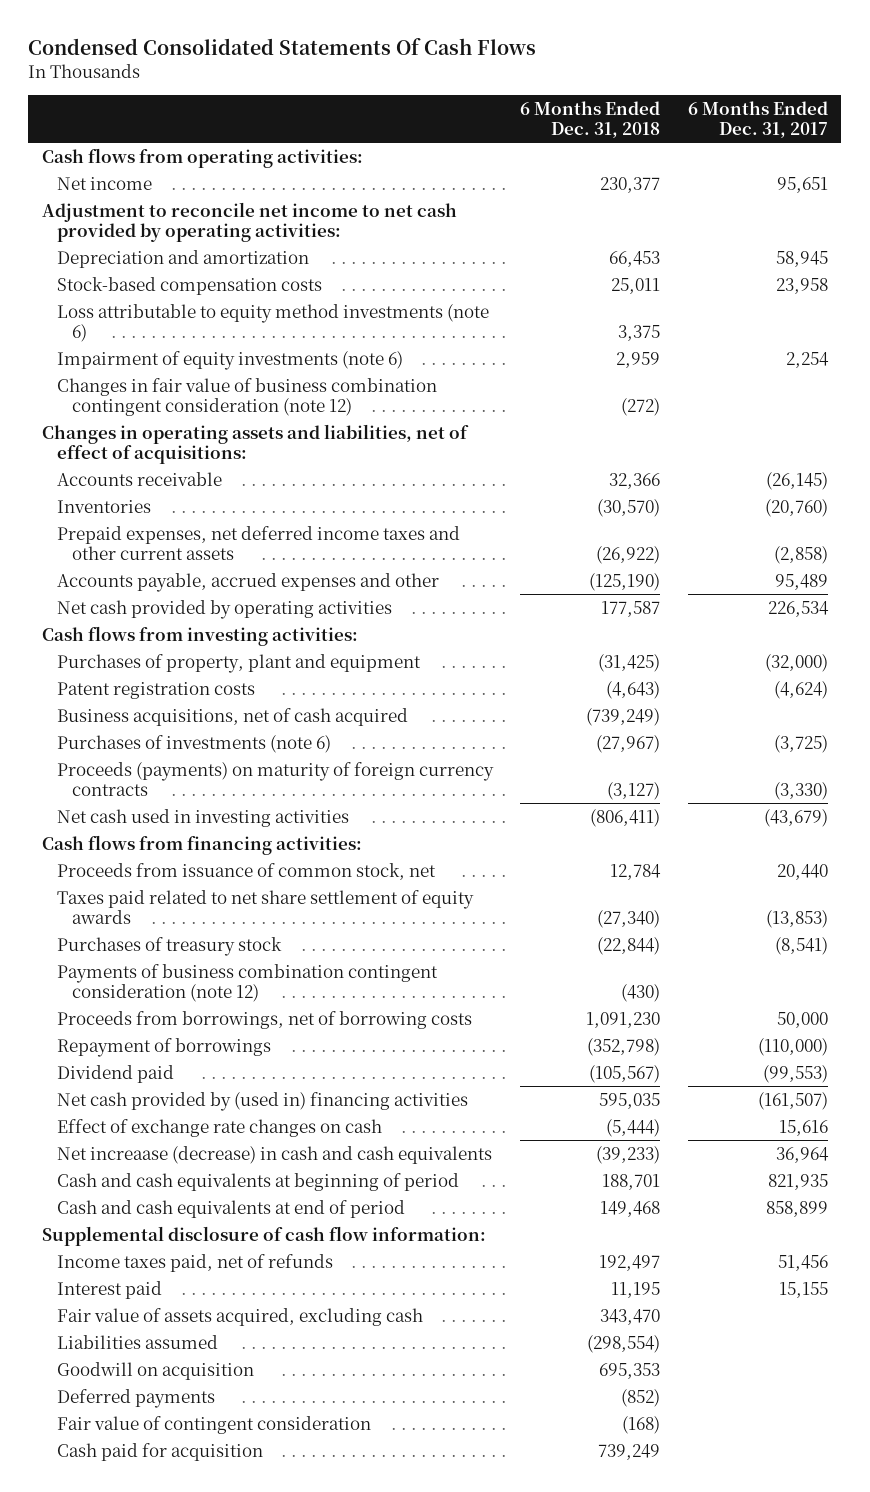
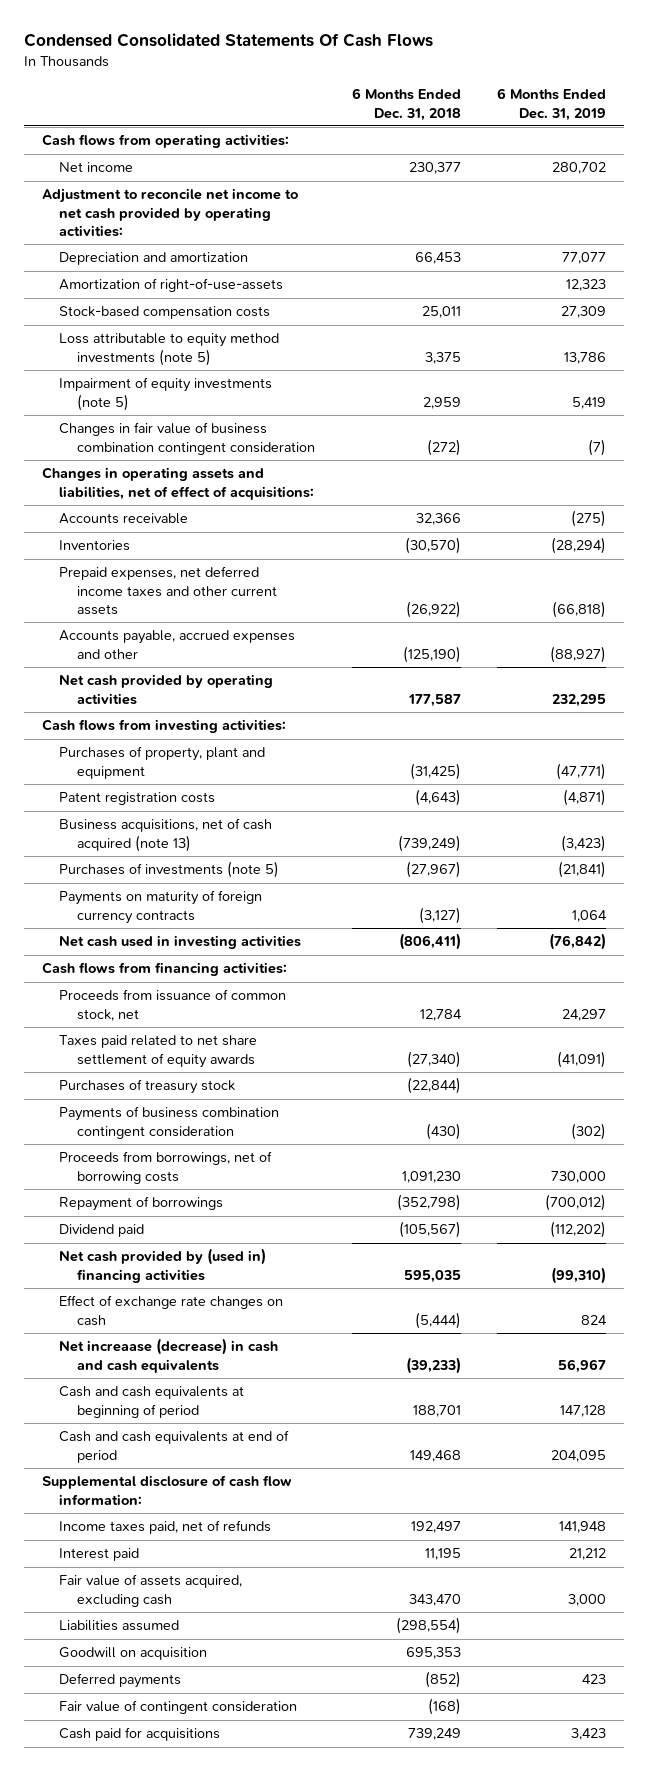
[687,100,828,138] 6 Months Ended Dec. 31, 2017 -> none
none -> [497,88,607,121] 6 Months Ended Dec. 31, 2019
none -> [59,278,284,293] Amortization of right-of-use-assets
[56,303,489,342] Loss attributable to equity method investments (note 6) -> [59,333,280,366] Loss attributable to equity method investments (note 5)
[56,350,403,370] Impairment of equity investments (note 6) -> [59,377,273,411] Impairment of equity investments (note 5)
[56,377,437,416] Changes in fair value of business combination contingent consideration (note 12) -> [59,422,316,455] Changes in fair value of business combination contingent consideration
[56,707,408,726] Business acquisitions, net of cash acquired -> [59,818,273,852] Business acquisitions, net of cash acquired (note 13)
[56,734,331,753] Purchases of investments (note 6) -> [59,861,280,879] Purchases of investments (note 5)
[56,761,494,796] Proceeds (payments) on maturity of foreign currency contracts -> [59,890,263,924] Payments on maturity of foreign currency contracts
[56,963,438,1002] Payments of business combination contingent consideration (note 12) -> [59,1106,280,1139] Payments of business combination contingent consideration
[56,1442,263,1461] Cash paid for acquisition -> [59,1727,221,1742] Cash paid for acquisitions

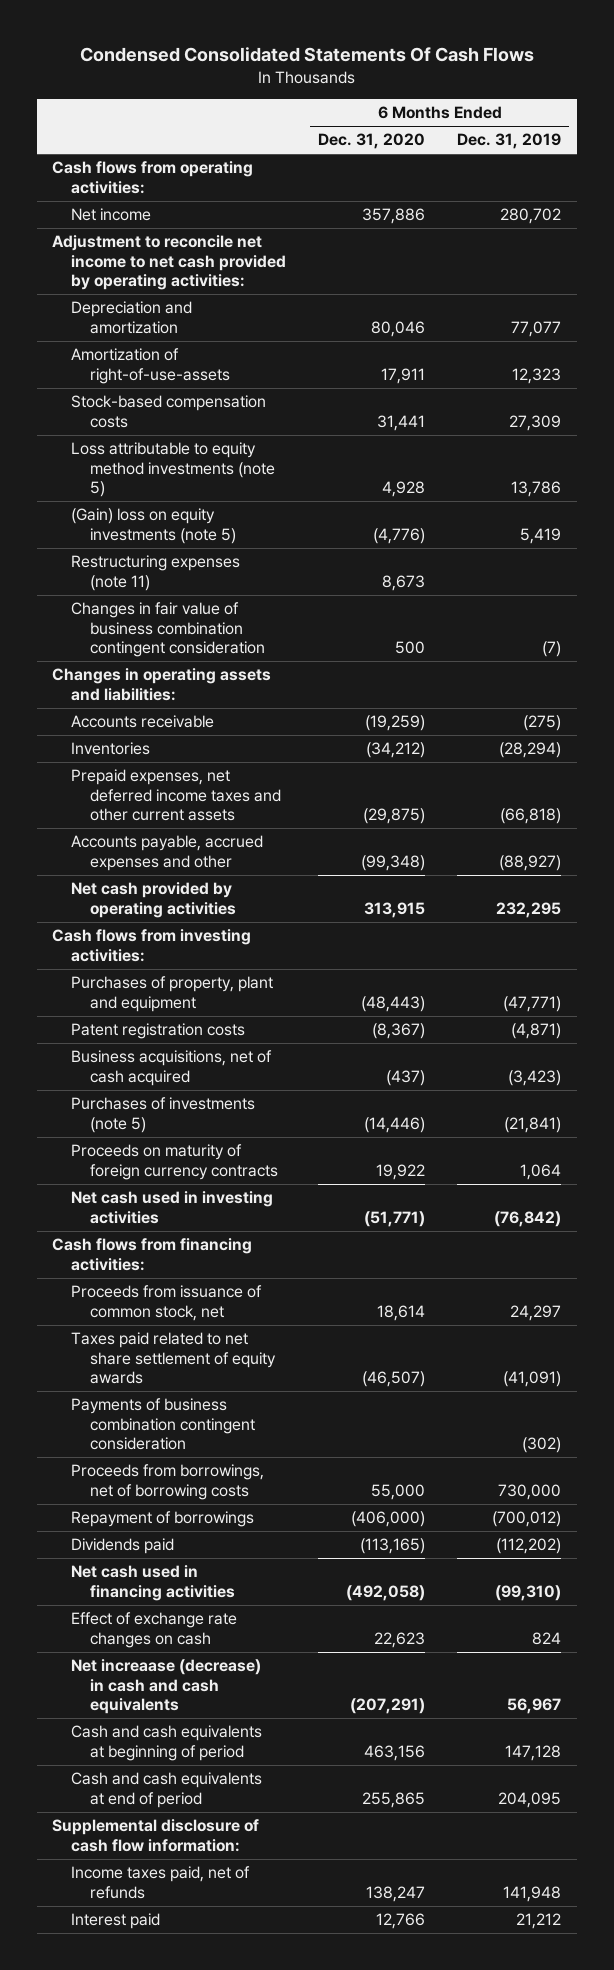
[351,88,461,121] 6 Months Ended Dec. 31, 2018 -> none
none -> [318,133,426,150] Dec. 31, 2020
[59,377,273,411] Impairment of equity investments (note 5) -> [71,508,237,544] (Gain) loss on equity investments (note 5)
none -> [71,555,241,591] Restructuring expenses (note 11)
[41,467,315,500] Changes in operating assets and liabilities, net of effect of acquisitions: -> [52,668,272,701] Changes in operating assets and liabilities:
[59,818,273,852] Business acquisitions, net of cash acquired (note 13) -> [71,1050,273,1086] Business acquisitions, net of cash acquired
[59,890,263,924] Payments on maturity of foreign currency contracts -> [71,1144,279,1180] Proceeds on maturity of foreign currency contracts
[59,1079,236,1095] Purchases of treasury stock -> none
[59,1224,145,1238] Dividend paid -> [71,1538,175,1555] Dividends paid
[59,1248,267,1283] Net cash provided by (used in) financing activities -> [71,1565,236,1601] Net cash used in financing activities
[59,1574,243,1607] Fair value of assets acquired, excluding cash -> none
[59,1620,180,1632] Liabilities assumed -> none
[59,1647,208,1661] Goodwill on acquisition -> none
[59,1673,182,1689] Deferred payments -> none
[59,1700,298,1715] Fair value of contingent consideration -> none
[59,1727,221,1742] Cash paid for acquisitions -> none

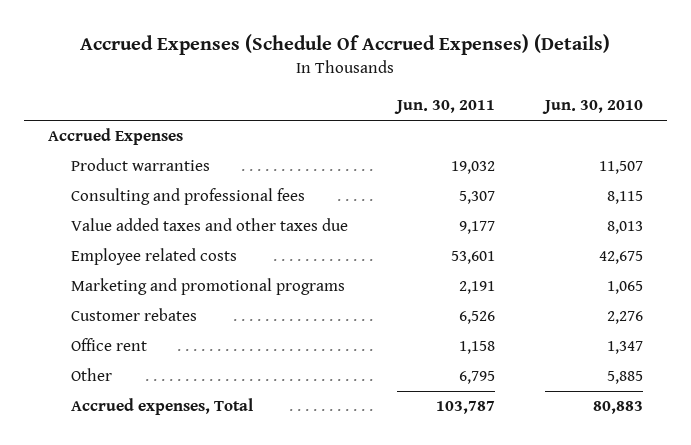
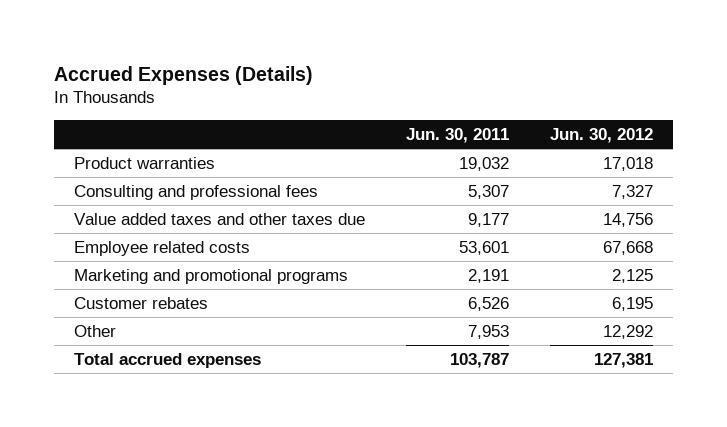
[80,34,611,56] Accrued Expenses (Schedule Of Accrued Expenses) (Details) -> [54,65,314,85] Accrued Expenses (Details)
[541,100,643,115] Jun. 30, 2010 -> none
none -> [549,128,653,144] Jun. 30, 2012
[48,128,184,146] Accrued Expenses -> none
[71,338,148,352] Office rent -> none
[459,371,496,385] 6,795 -> [467,324,509,339] 7,953
[71,398,254,416] Accrued expenses, Total -> [74,352,262,368] Total accrued expenses

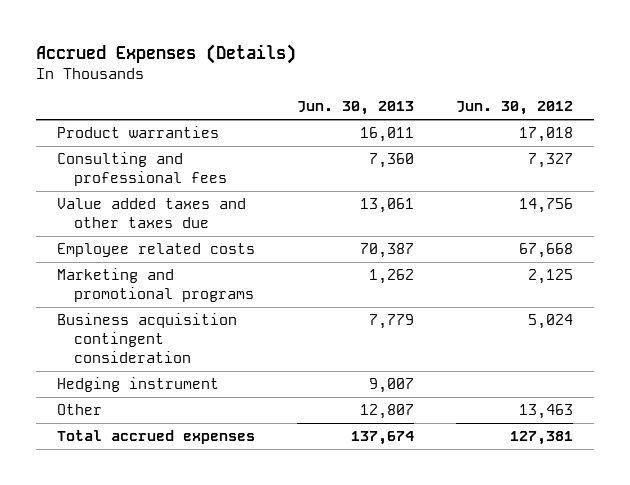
[405,128,509,144] Jun. 30, 2011 -> none
none -> [297,101,415,116] Jun. 30, 2013
[74,296,209,309] Customer rebates -> none
none -> [57,313,238,363] Business acquisition contingent consideration
none -> [57,377,220,393] Hedging instrument
[602,324,653,339] 12,292 -> [519,404,574,420] 13,463

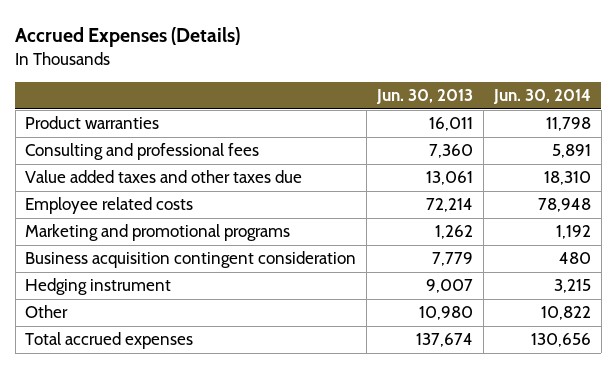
[456,101,574,116] Jun. 30, 2012 -> none
none -> [492,89,591,105] Jun. 30, 2014
[360,243,415,259] 70,387 -> [426,198,474,213] 72,214
[360,404,415,420] 12,807 -> [419,306,474,321] 10,980

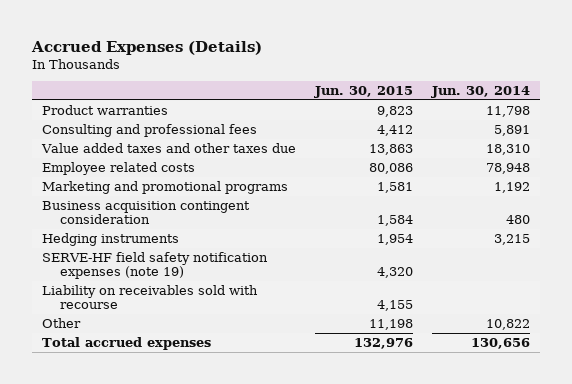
[376,89,474,105] Jun. 30, 2013 -> none
none -> [314,86,414,99] Jun. 30, 2015
[25,278,172,296] Hedging instrument -> [41,232,179,246] Hedging instruments
none -> [41,251,268,280] SERVE-HF field safety notification expenses (note 19)
none -> [41,284,258,310] Liability on receivables sold with recourse

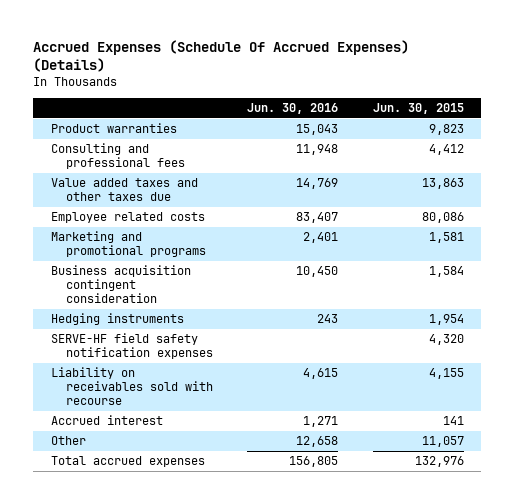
[31,40,263,55] Accrued Expenses (Details) -> [33,39,410,73] Accrued Expenses (Schedule Of Accrued Expenses) (Details)
[431,86,531,99] Jun. 30, 2014 -> none
none -> [247,103,339,115] Jun. 30, 2016
[41,251,268,280] SERVE-HF field safety notification expenses (note 19) -> [50,333,214,360] SERVE-HF field safety notification expenses
none -> [50,415,163,426] Accrued interest
[369,318,414,330] 11,198 -> [421,436,464,448] 11,057

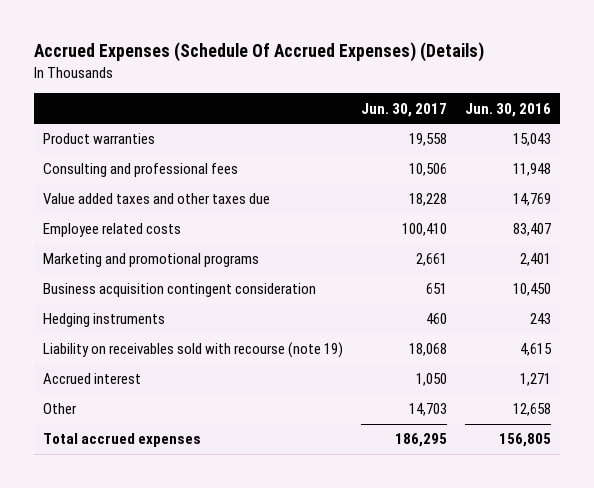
[372,103,464,115] Jun. 30, 2015 -> none
none -> [361,102,448,117] Jun. 30, 2017
[50,333,214,360] SERVE-HF field safety notification expenses -> none
[50,367,214,405] Liability on receivables sold with recourse -> [42,342,343,359] Liability on receivables sold with recourse (note 19)

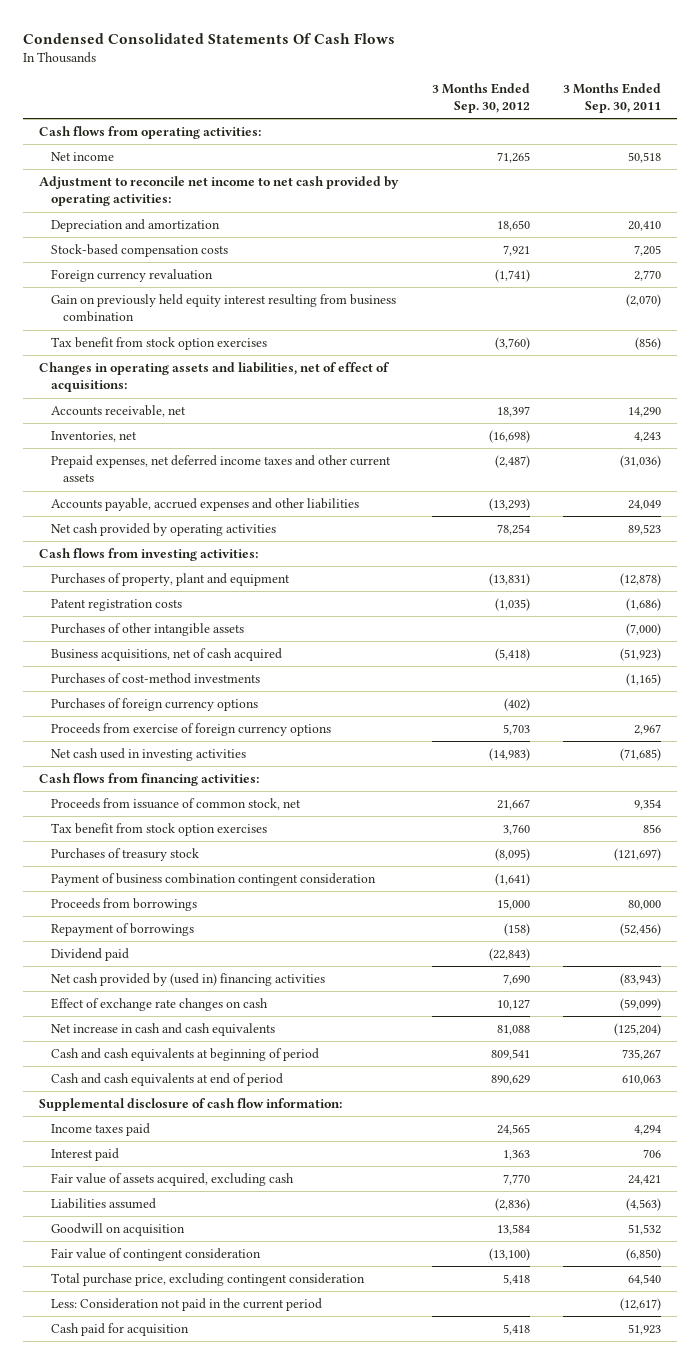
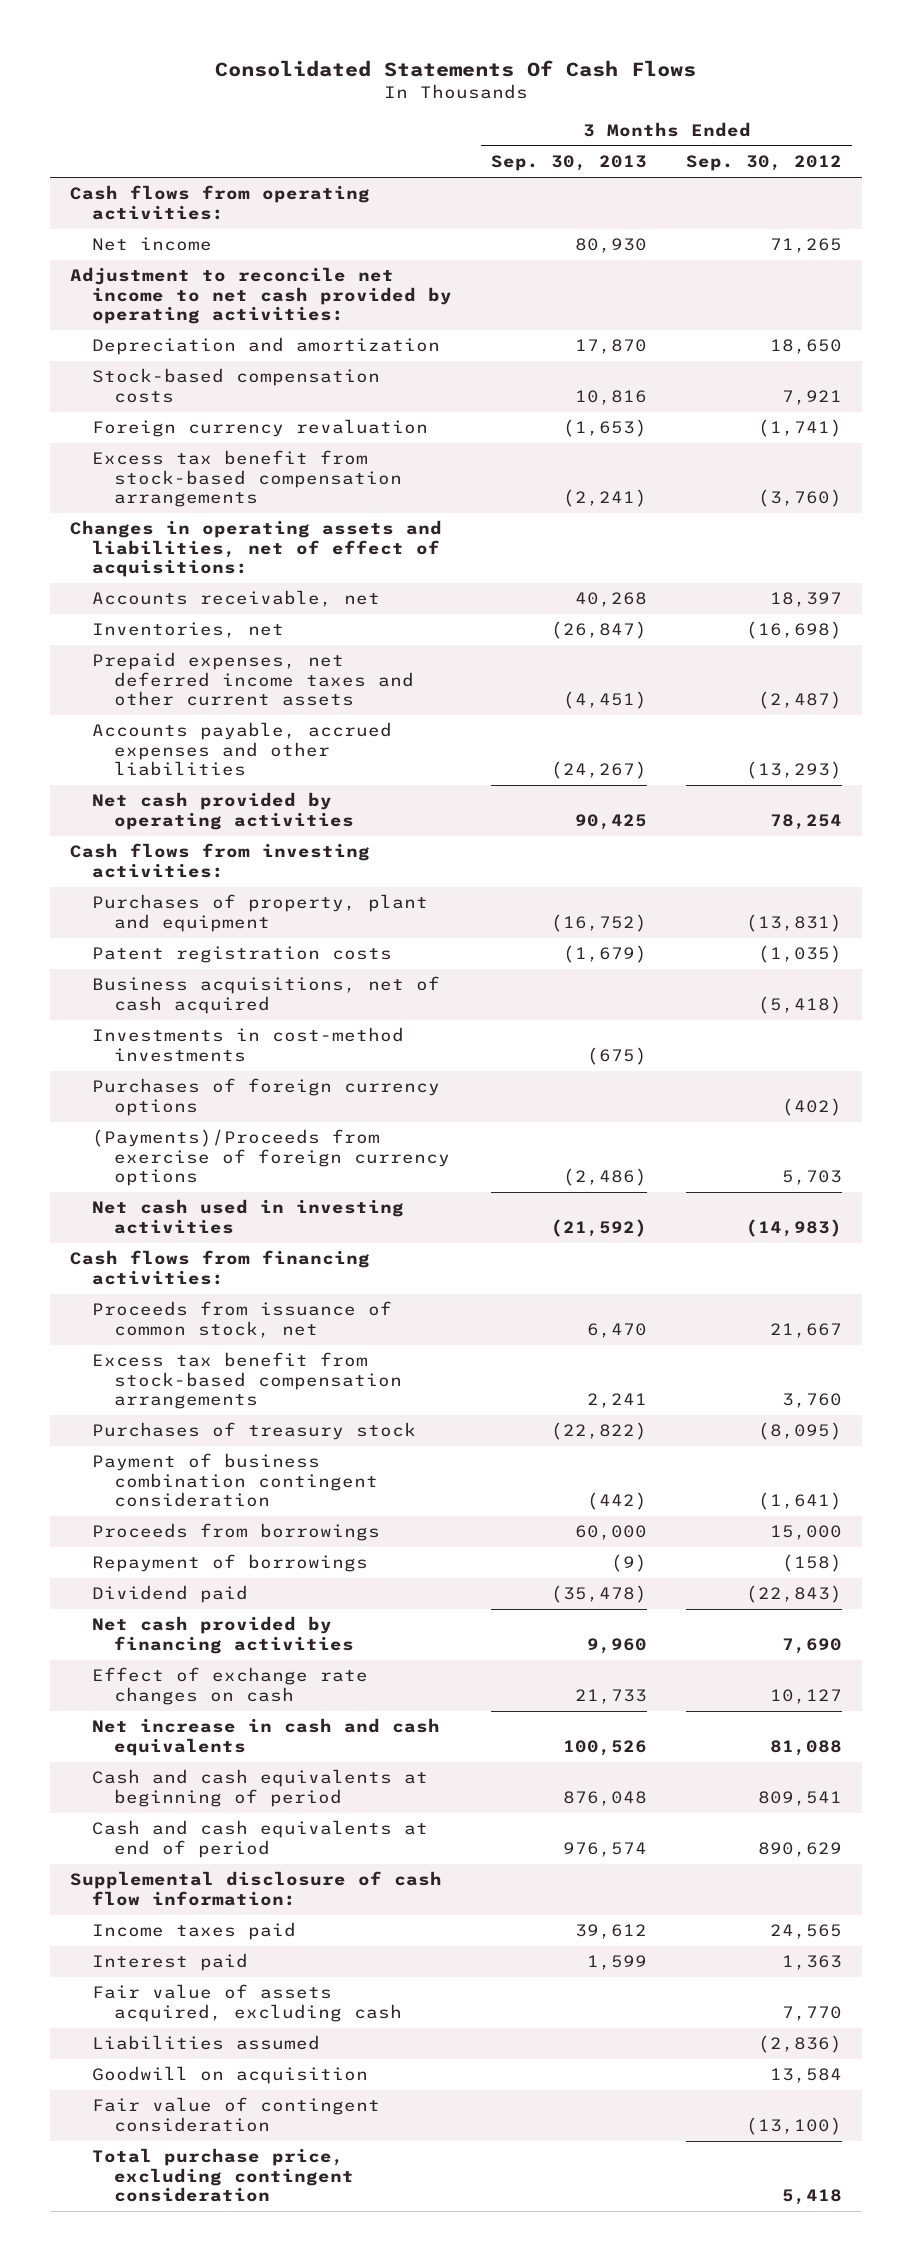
[23,33,396,45] Condensed Consolidated Statements Of Cash Flows -> [215,59,697,77] Consolidated Statements Of Cash Flows
[562,82,661,113] 3 Months Ended Sep. 30, 2011 -> none
none -> [491,155,648,172] Sep. 30, 2013
[51,293,397,323] Gain on previously held equity interest resulting from business combination -> none
[51,336,268,350] Tax benefit from stock option exercises -> [91,450,403,508] Excess tax benefit from stock-based compensation arrangements
[51,622,245,636] Purchases of other intangible assets -> none
[51,672,261,684] Purchases of cost-method investments -> [91,1027,404,1062] Investments in cost-method investments
[51,722,332,736] Proceeds from exercise of foreign currency options -> [91,1129,451,1187] (Payments)/Proceeds from exercise of foreign currency options
[51,822,268,836] Tax benefit from stock option exercises -> [91,1352,403,1410] Excess tax benefit from stock-based compensation arrangements
[51,972,326,986] Net cash provided by (used in) financing activities -> [91,1616,355,1654] Net cash provided by financing activities
[51,1297,323,1311] Less: Consideration not paid in the current period -> none
[51,1322,190,1336] Cash paid for acquisition -> none

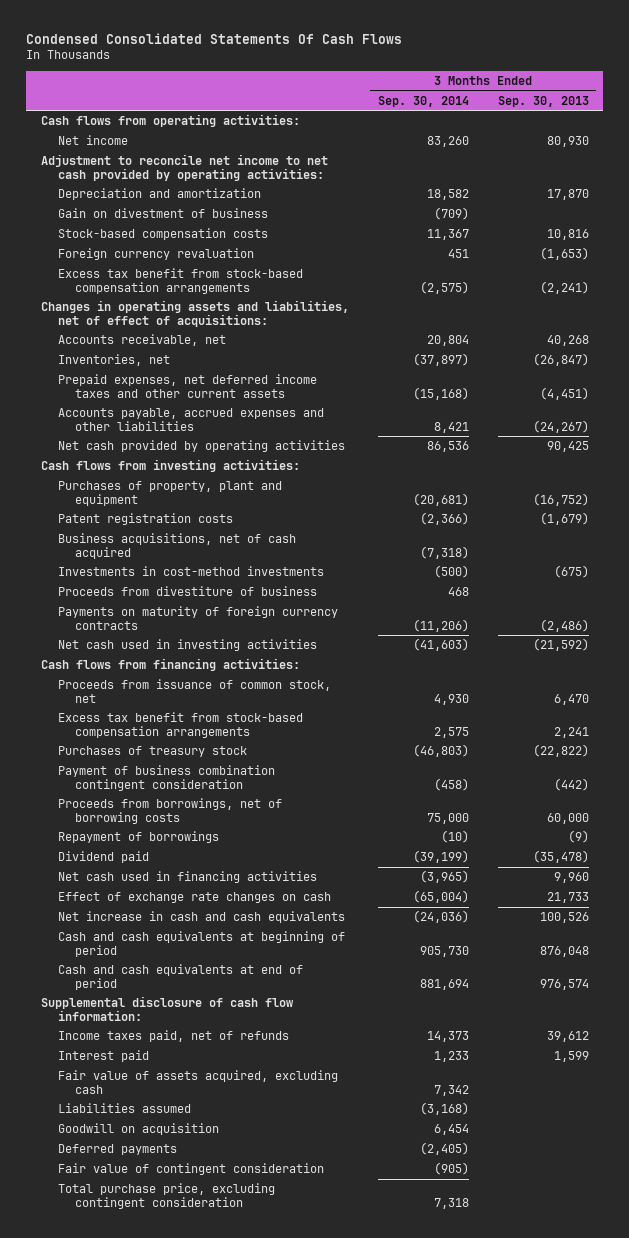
[215,59,697,77] Consolidated Statements Of Cash Flows -> [26,32,403,44] Condensed Consolidated Statements Of Cash Flows
[686,155,843,172] Sep. 30, 2012 -> none
none -> [377,95,469,107] Sep. 30, 2014
none -> [58,208,269,219] Gain on divestment of business
[91,1078,440,1116] Purchases of foreign currency options -> none
none -> [58,586,318,597] Proceeds from divestiture of business
[91,1129,451,1187] (Payments)/Proceeds from exercise of foreign currency options -> [58,606,339,630] Payments on maturity of foreign currency contracts
[91,1523,380,1542] Proceeds from borrowings -> [58,798,283,824] Proceeds from borrowings, net of borrowing costs
[91,1616,355,1654] Net cash provided by financing activities -> [58,871,318,884] Net cash used in financing activities
[91,1922,296,1941] Income taxes paid -> [58,1030,290,1043] Income taxes paid, net of refunds
none -> [58,1144,178,1156] Deferred payments

